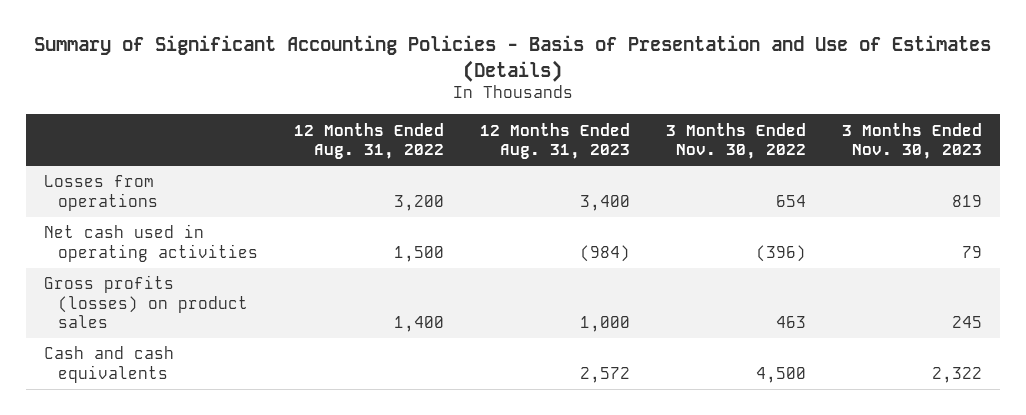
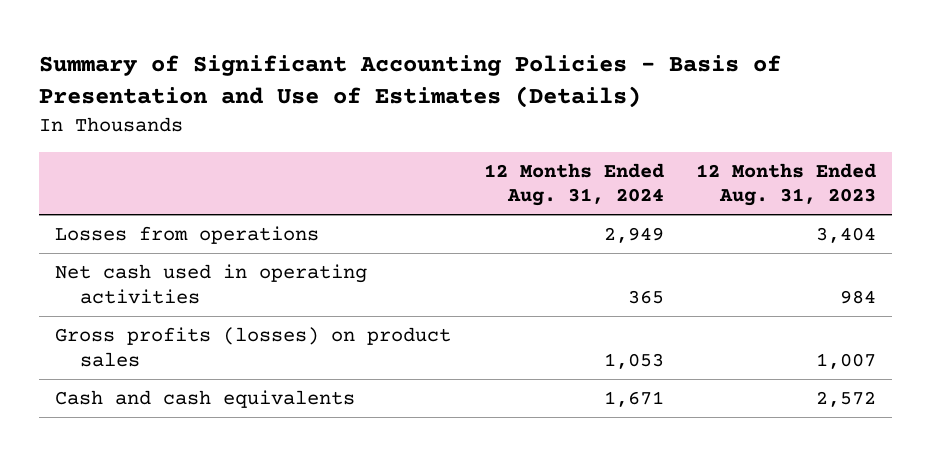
[294,122,445,160] 12 Months Ended Aug. 31, 2022 -> none
[666,122,807,160] 3 Months Ended Nov. 30, 2022 -> none
[842,122,983,160] 3 Months Ended Nov. 30, 2023 -> none
none -> [483,162,664,207] 12 Months Ended Aug. 31, 2024
[580,194,631,211] 3,400 -> [816,226,877,243] 3,404
[580,244,631,262] (984) -> [840,289,877,304] 984
[580,316,631,333] 1,000 -> [816,352,877,369] 1,007

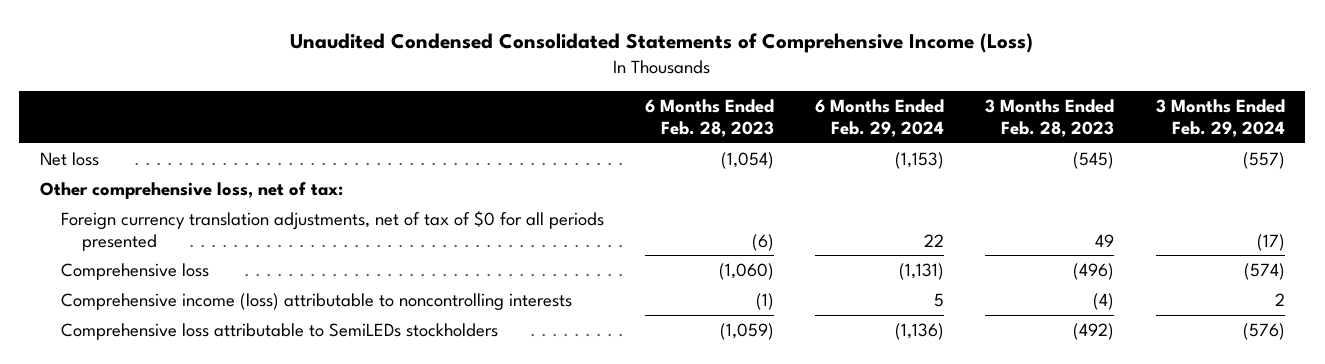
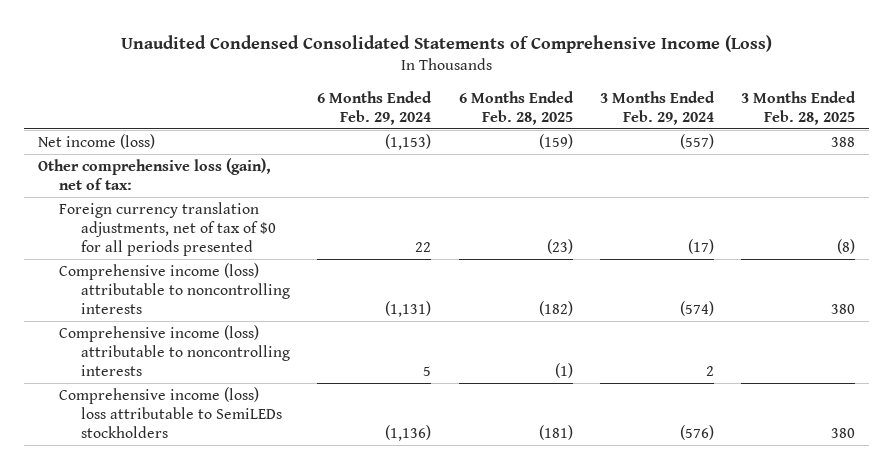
[645,99,775,137] 6 Months Ended Feb. 28, 2023 -> none
[985,99,1115,137] 3 Months Ended Feb. 28, 2023 -> none
none -> [458,90,574,125] 6 Months Ended Feb. 28, 2025
none -> [741,90,857,125] 3 Months Ended Feb. 28, 2025
[39,151,99,166] Net loss -> [37,133,155,149] Net income (loss)
[39,181,343,199] Other comprehensive loss, net of tax: -> [37,157,271,191] Other comprehensive loss (gain), net of tax:
[60,262,209,280] Comprehensive loss -> [59,262,290,315] Comprehensive income (loss) attributable to noncontrolling interests
[60,322,498,340] Comprehensive loss attributable to SemiLEDs stockholders -> [59,386,282,439] Comprehensive income (loss) loss attributable to SemiLEDs stockholders

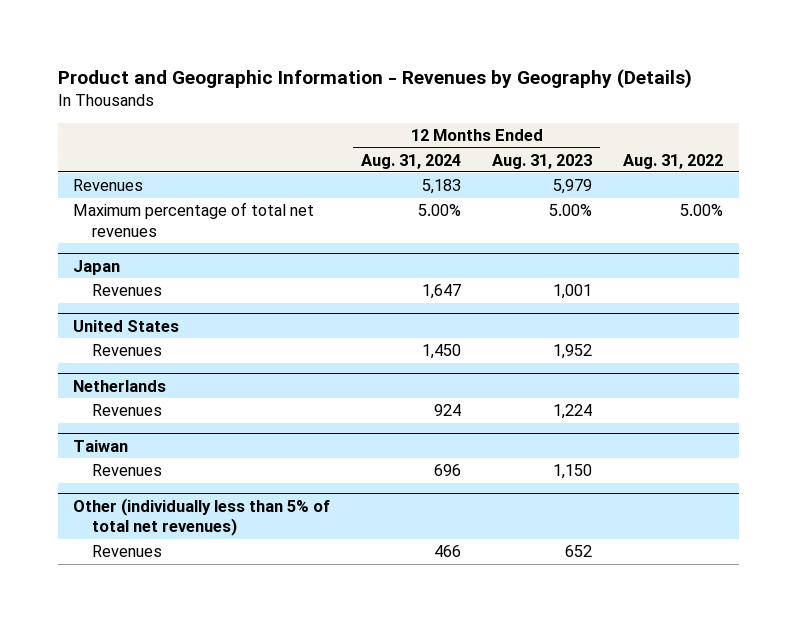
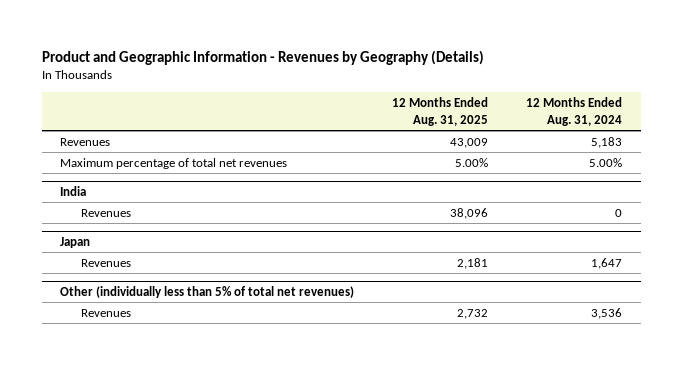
[492,153,593,169] Aug. 31, 2023 -> none
[623,153,724,169] Aug. 31, 2022 -> none
none -> [392,97,489,126] 12 Months Ended Aug. 31, 2025
none -> [60,186,87,197] India
none -> [80,208,131,217] Revenues
[73,319,180,332] United States -> none
[92,344,163,357] Revenues -> none
[73,379,167,392] Netherlands -> none
[92,404,163,417] Revenues -> none
[73,439,129,452] Taiwan -> none
[92,464,163,477] Revenues -> none
[434,545,462,558] 466 -> [590,307,622,319] 3,536

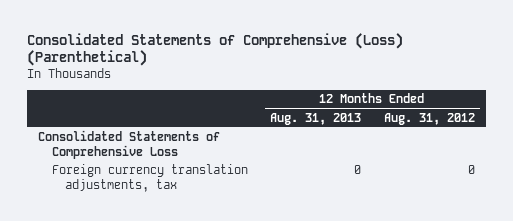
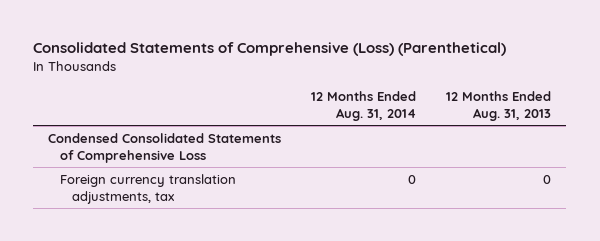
[383,112,475,125] Aug. 31, 2012 -> none
none -> [311,90,417,121] 12 Months Ended Aug. 31, 2014
[37,130,220,160] Consolidated Statements of Comprehensive Loss -> [48,132,282,163] Condensed Consolidated Statements of Comprehensive Loss

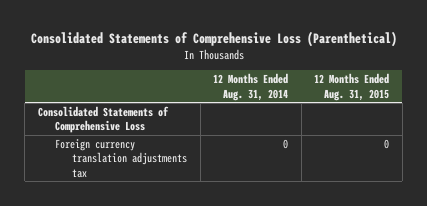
[33,42,507,57] Consolidated Statements of Comprehensive (Loss) (Parenthetical) -> [30,31,397,48] Consolidated Statements of Comprehensive Loss (Parenthetical)
[446,90,552,121] 12 Months Ended Aug. 31, 2013 -> none
none -> [314,73,390,101] 12 Months Ended Aug. 31, 2015
[48,132,282,163] Condensed Consolidated Statements of Comprehensive Loss -> [38,105,170,134] Consolidated Statements of Comprehensive Loss
[59,173,236,204] Foreign currency translation adjustments, tax -> [55,138,188,178] Foreign currency translation adjustments tax

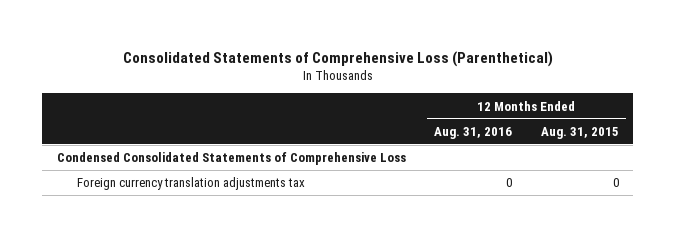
[213,73,289,101] 12 Months Ended Aug. 31, 2014 -> none
none -> [434,126,513,139] Aug. 31, 2016
[38,105,170,134] Consolidated Statements of Comprehensive Loss -> [56,152,406,166] Condensed Consolidated Statements of Comprehensive Loss

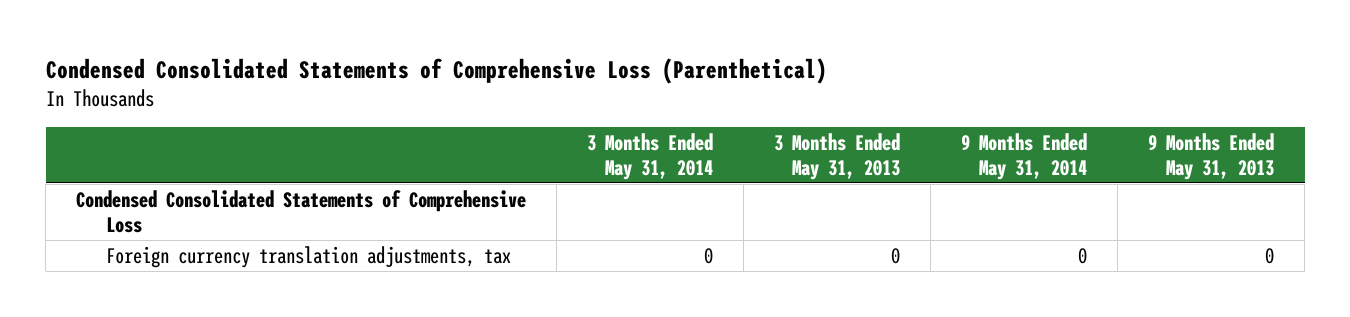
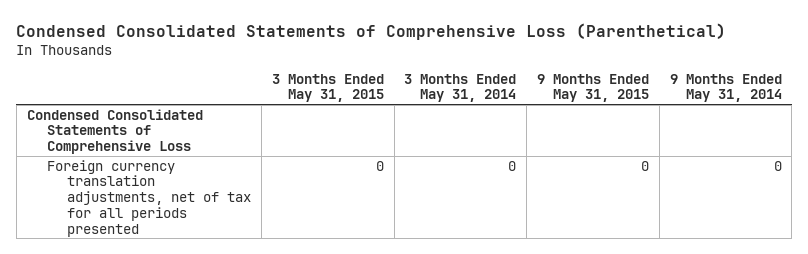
[774,132,901,180] 3 Months Ended May 31, 2013 -> none
[1148,132,1275,180] 9 Months Ended May 31, 2013 -> none
none -> [271,73,384,103] 3 Months Ended May 31, 2015
none -> [536,73,649,103] 9 Months Ended May 31, 2015
[106,245,512,268] Foreign currency translation adjustments, tax -> [46,159,252,237] Foreign currency translation adjustments, net of tax for all periods presented

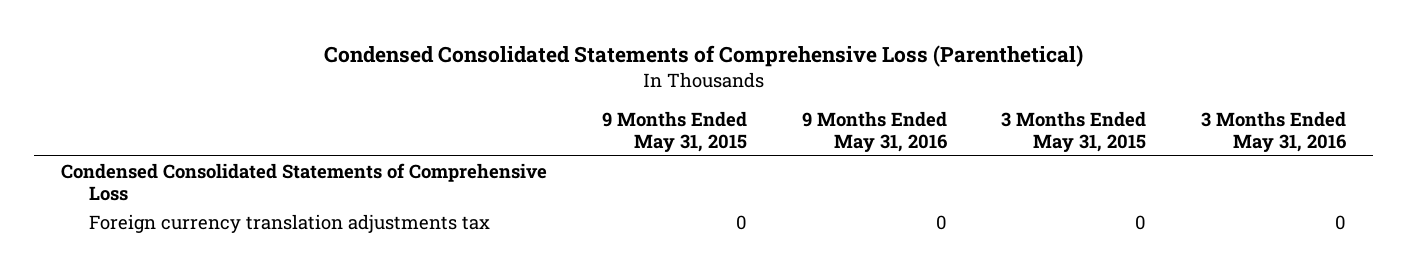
[404,73,517,103] 3 Months Ended May 31, 2014 -> none
[669,73,782,103] 9 Months Ended May 31, 2014 -> none
none -> [801,110,947,153] 9 Months Ended May 31, 2016
none -> [1200,110,1346,153] 3 Months Ended May 31, 2016
[46,159,252,237] Foreign currency translation adjustments, net of tax for all periods presented -> [89,213,491,233] Foreign currency translation adjustments tax

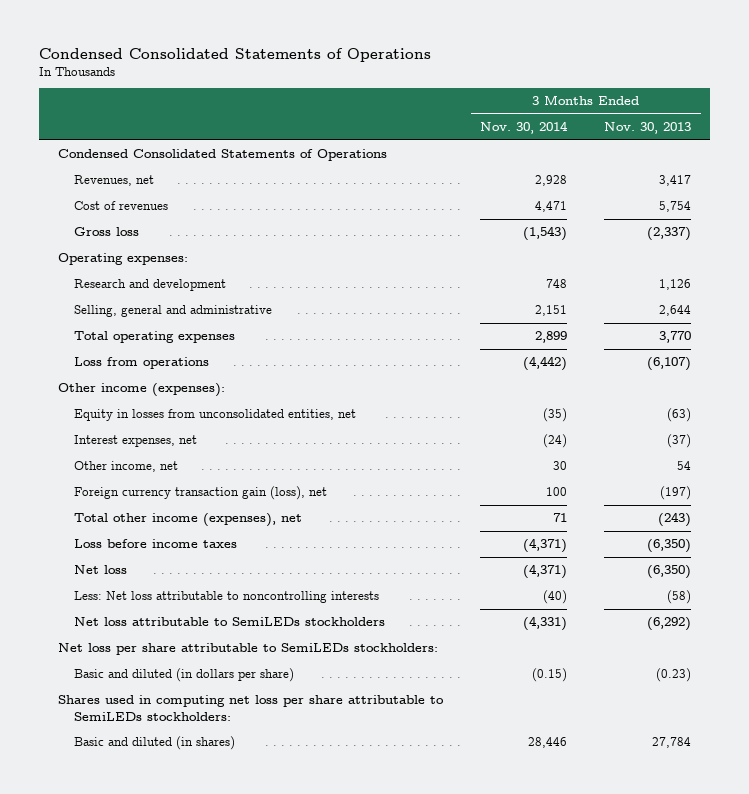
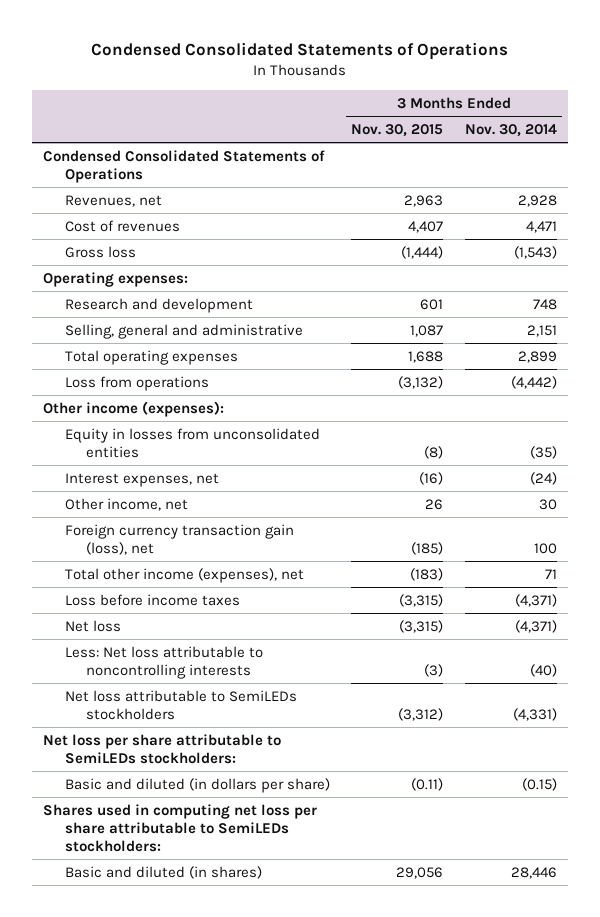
[604,122,692,135] Nov. 30, 2013 -> none
none -> [351,123,444,137] Nov. 30, 2015
[74,409,357,422] Equity in losses from unconsolidated entities, net -> [64,427,320,458] Equity in losses from unconsolidated entities

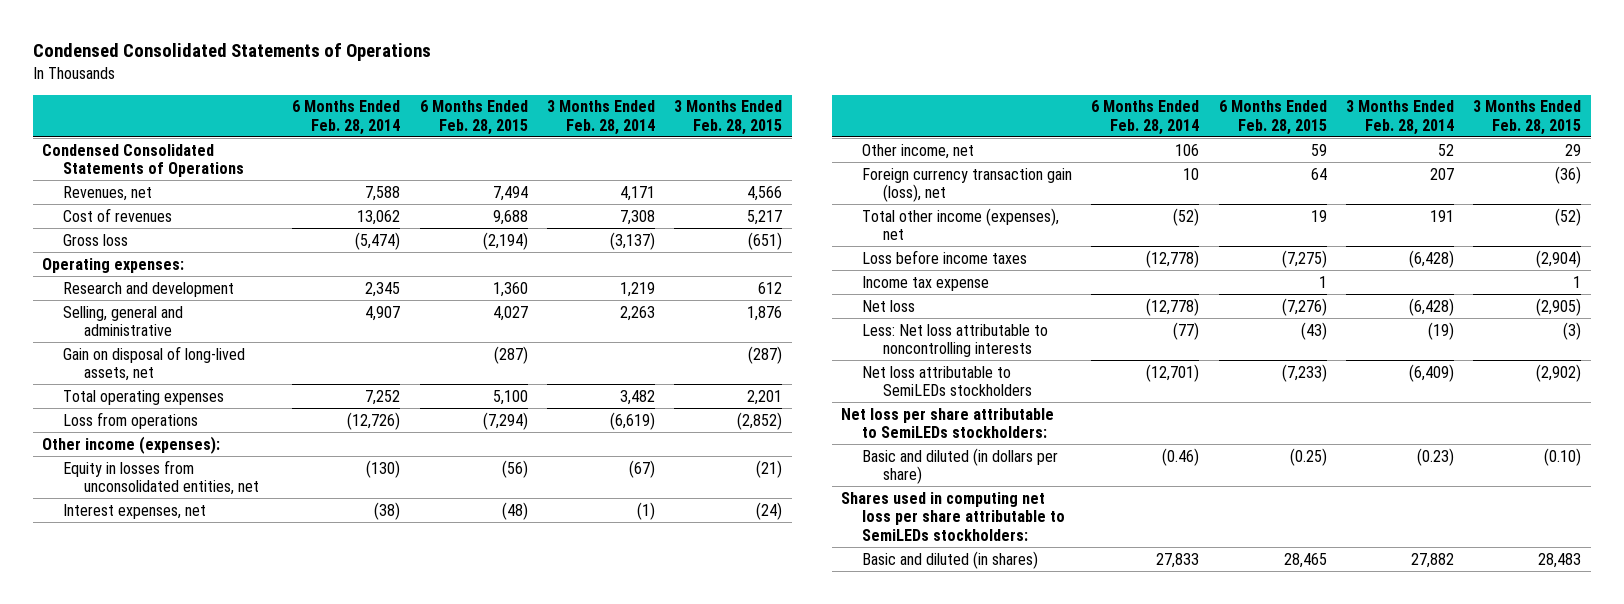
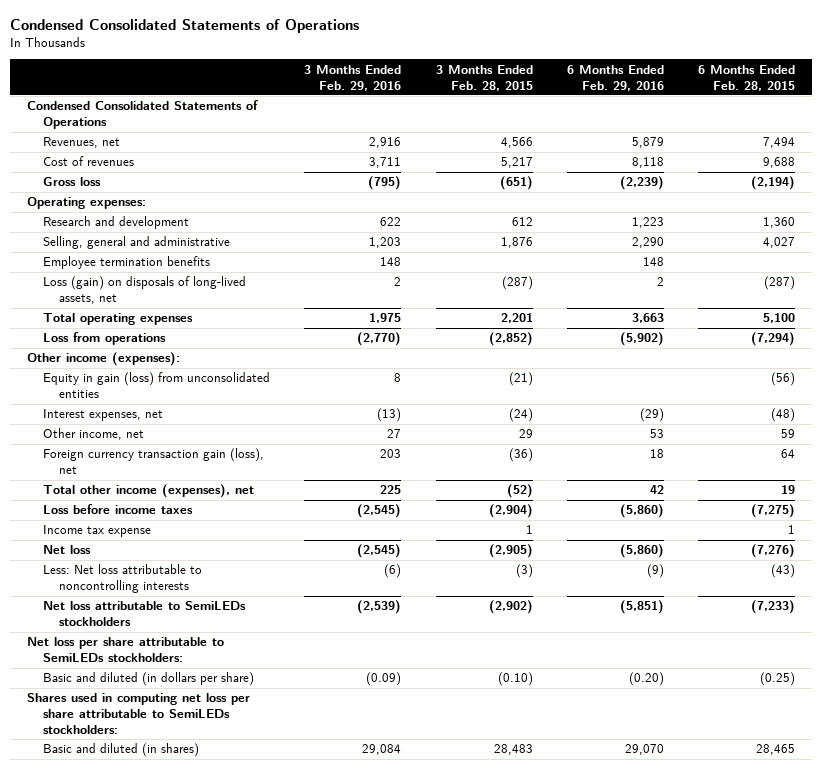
[292,100,401,135] 6 Months Ended Feb. 28, 2014 -> none
[546,100,655,135] 3 Months Ended Feb. 28, 2014 -> none
none -> [304,64,402,91] 3 Months Ended Feb. 29, 2016
none -> [566,64,664,91] 6 Months Ended Feb. 29, 2016
none -> [43,256,211,270] Employee termination benefits
[62,345,245,382] Gain on disposal of long-lived assets, net -> [43,276,247,305] Loss (gain) on disposals of long-lived assets, net
[62,459,259,496] Equity in losses from unconsolidated entities, net -> [43,372,271,399] Equity in gain (loss) from unconsolidated entities

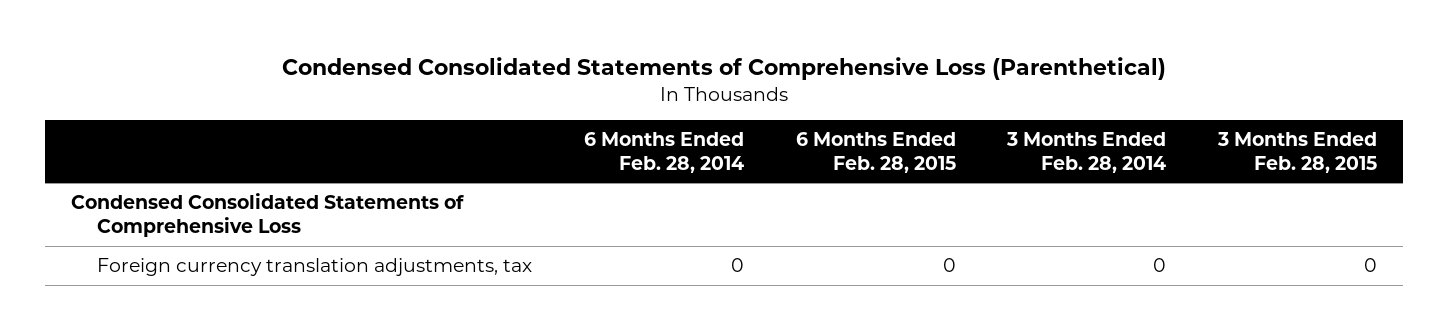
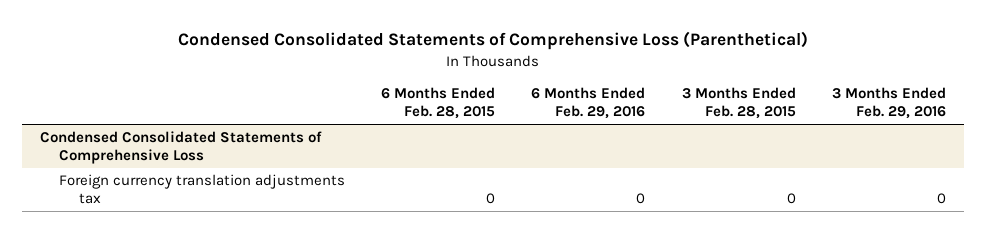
[583,131,744,173] 6 Months Ended Feb. 28, 2014 -> none
[1006,131,1167,173] 3 Months Ended Feb. 28, 2014 -> none
none -> [531,87,646,120] 6 Months Ended Feb. 29, 2016
none -> [831,87,946,120] 3 Months Ended Feb. 29, 2016
[97,257,533,276] Foreign currency translation adjustments, tax -> [59,174,346,205] Foreign currency translation adjustments tax

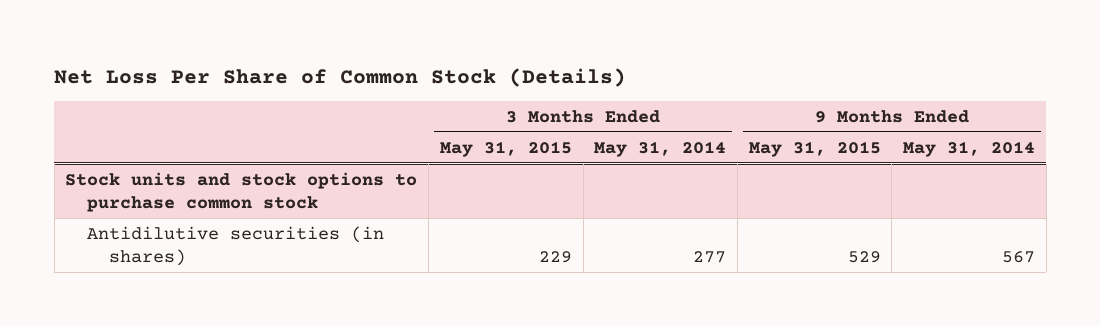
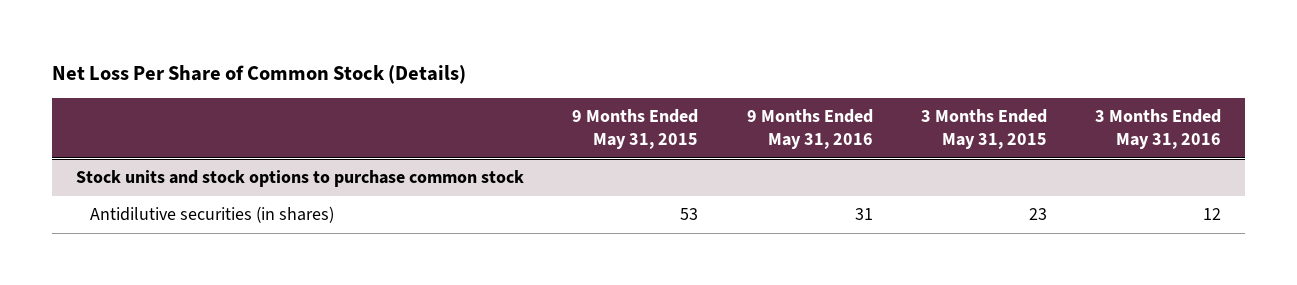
[594,140,727,157] May 31, 2014 -> none
[903,140,1036,157] May 31, 2014 -> none
none -> [746,109,873,150] 9 Months Ended May 31, 2016
none -> [1095,109,1222,150] 3 Months Ended May 31, 2016
[538,250,572,263] 229 -> [1028,208,1047,221] 23
[847,250,881,263] 529 -> [680,208,699,221] 53

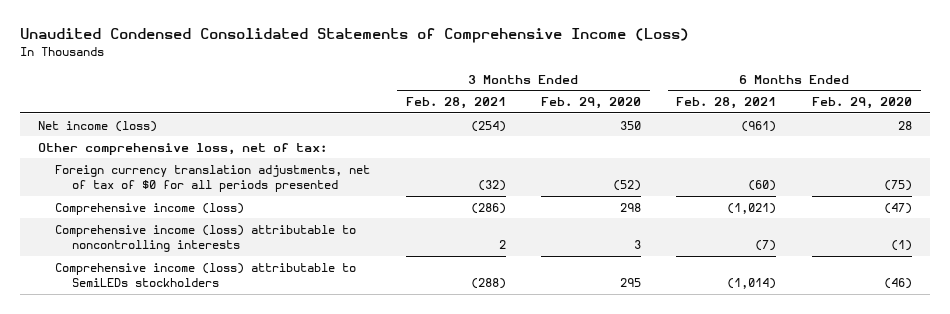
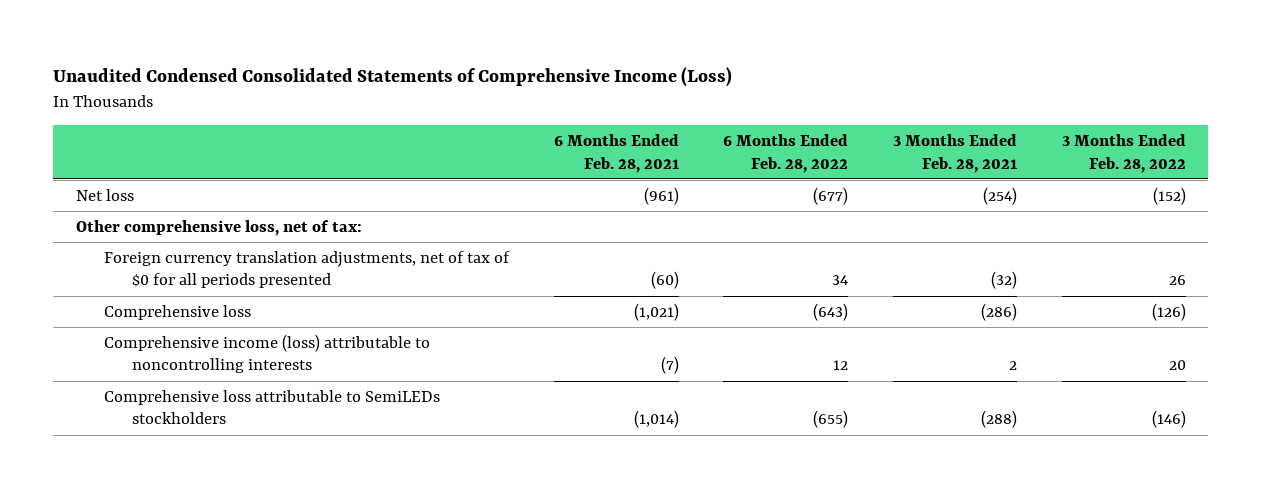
[541,97,642,110] Feb. 29, 2020 -> none
[811,97,912,110] Feb. 29, 2020 -> none
none -> [723,133,849,173] 6 Months Ended Feb. 28, 2022
none -> [1061,133,1186,173] 3 Months Ended Feb. 28, 2022
[37,120,157,132] Net income (loss) -> [75,188,134,201] Net loss
[55,202,245,215] Comprehensive income (loss) -> [103,304,251,320] Comprehensive loss
[55,262,357,288] Comprehensive income (loss) attributable to SemiLEDs stockholders -> [103,389,440,425] Comprehensive loss attributable to SemiLEDs stockholders

